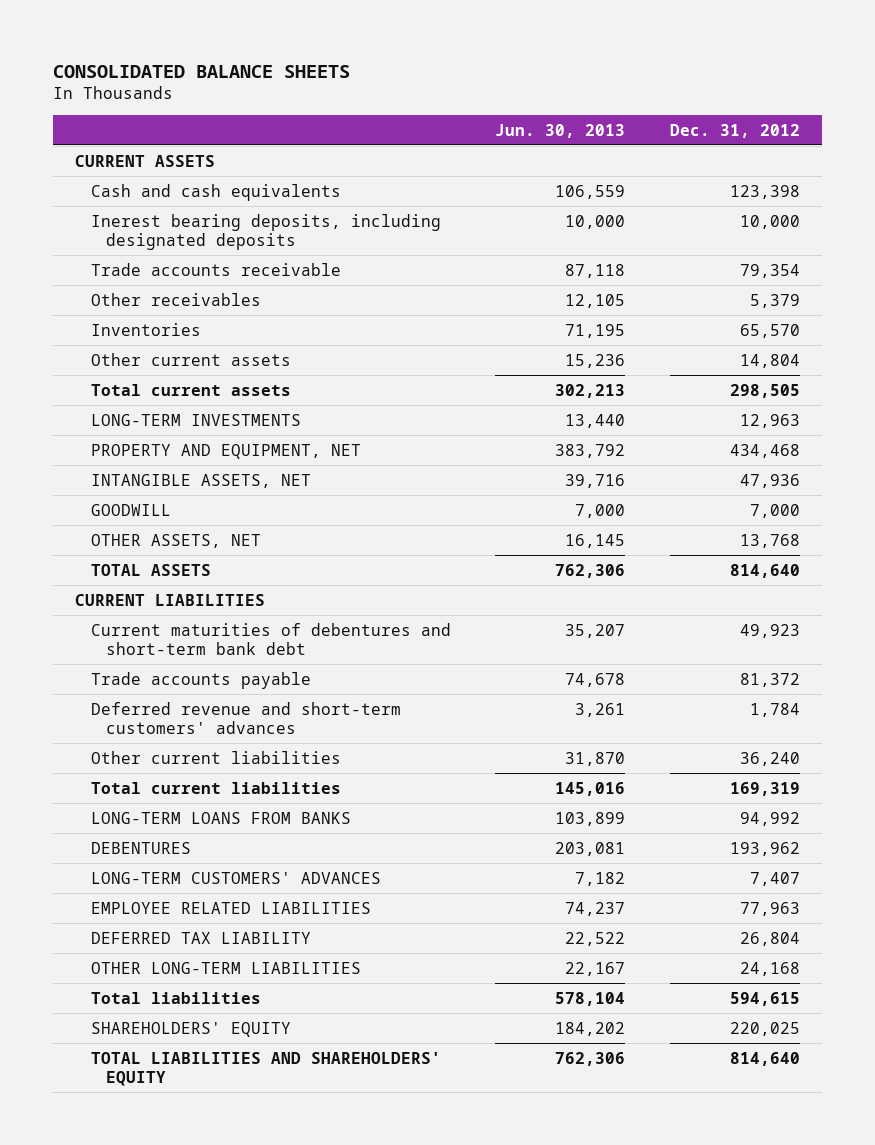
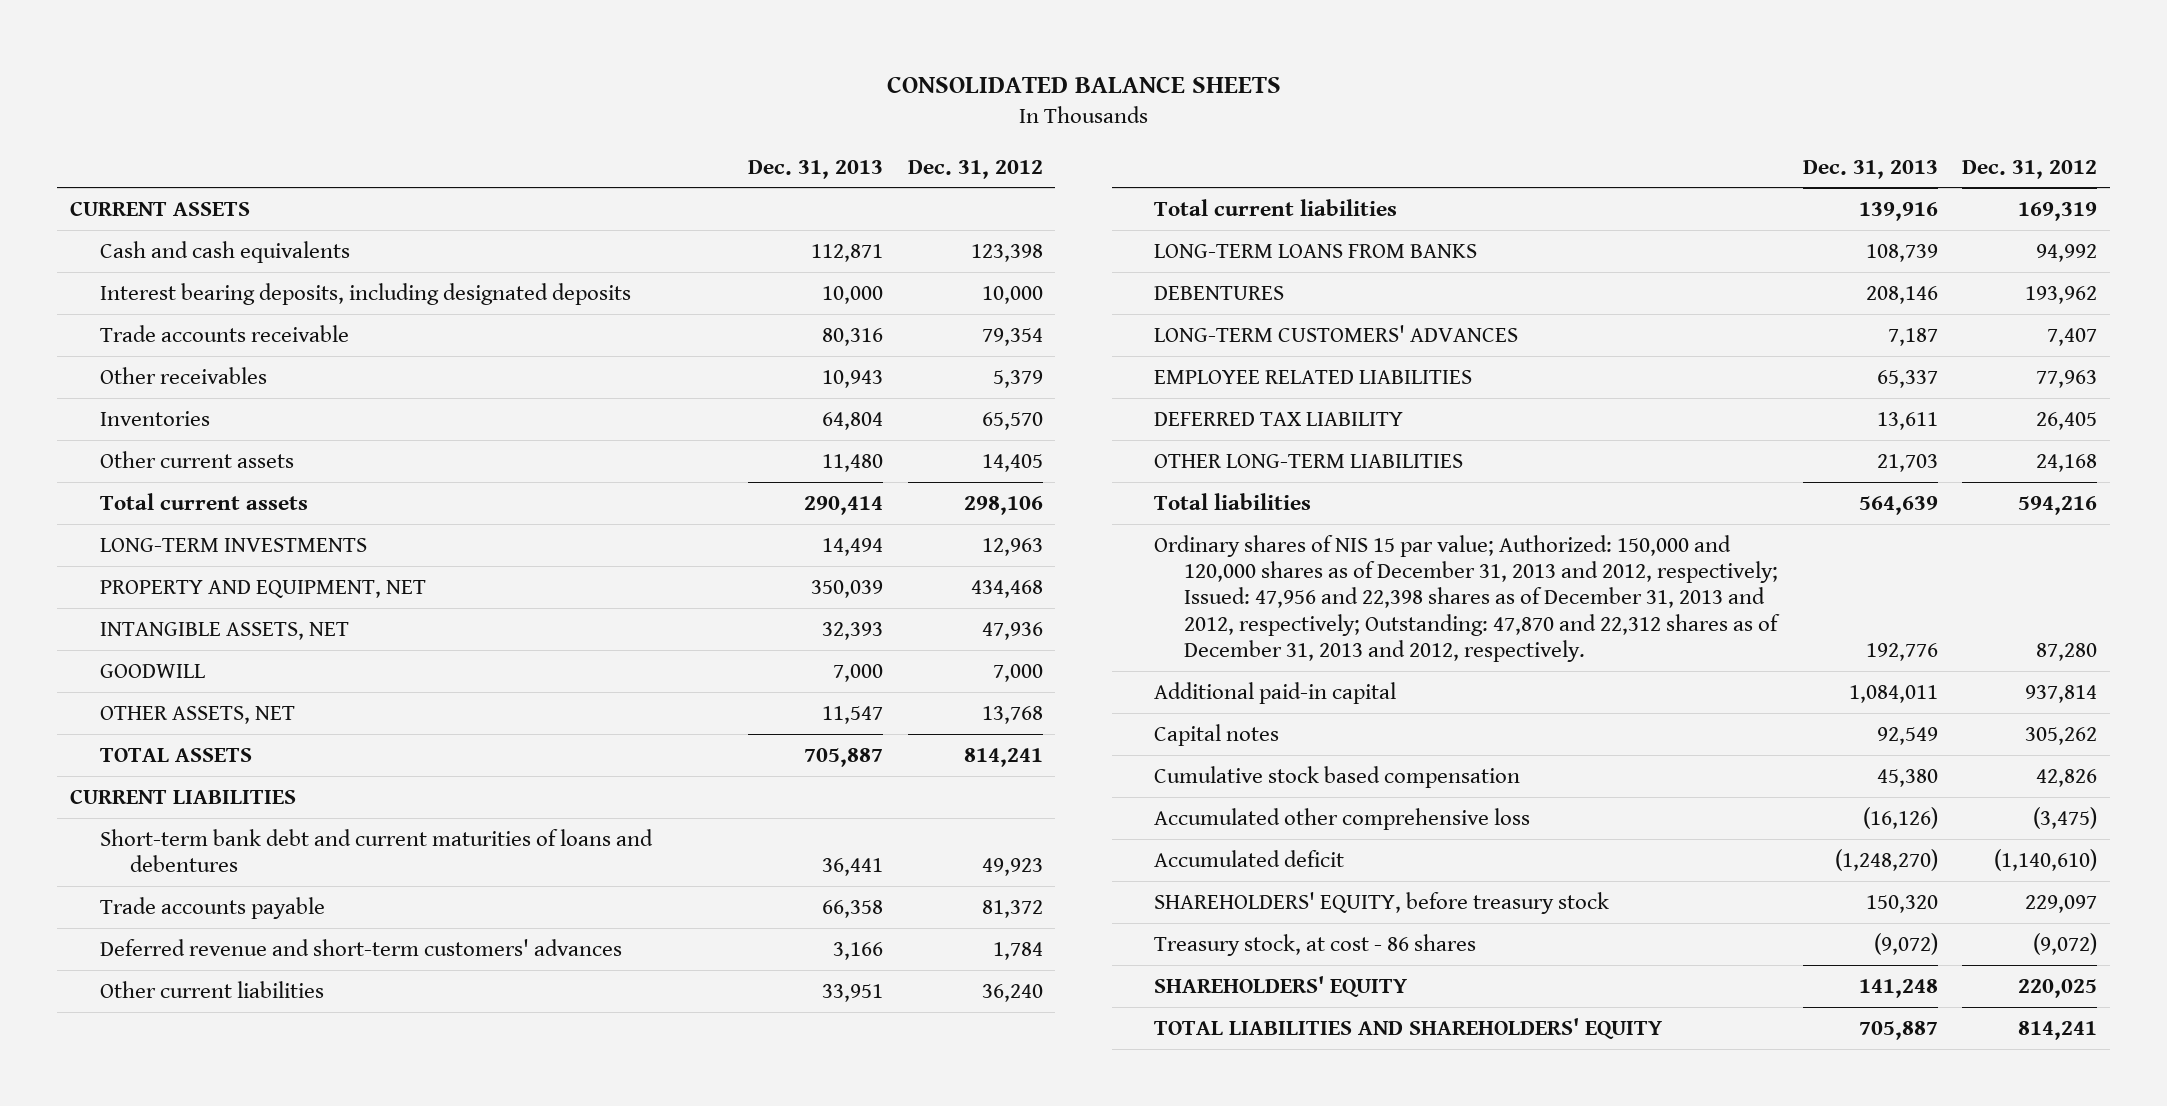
[495,123,626,138] Jun. 30, 2013 -> none
none -> [748,159,884,179] Dec. 31, 2013
[90,213,441,250] Inerest bearing deposits, including designated deposits -> [99,282,631,305] Interest bearing deposits, including designated deposits
[739,353,800,368] 14,804 -> [981,453,1043,472] 14,405
[729,383,800,398] 298,505 -> [963,495,1043,515] 298,106
[729,563,800,578] 814,640 -> [963,747,1043,767] 814,241
[90,622,451,655] Current maturities of debentures and short-term bank debt -> [99,828,653,873] Short-term bank debt and current maturities of loans and debentures
[739,931,800,946] 26,804 -> [2036,411,2098,430] 26,405
[729,991,800,1006] 594,615 -> [2018,495,2098,515] 594,216
none -> [1154,534,1781,663] Ordinary shares of NIS 15 par value; Authorized: 150,000 and 120,000 shares as of December 31, 2013 and 2012, respectively; Issued: 47,956 and 22,398 shares as of December 31, 2013 and 2012, respectively; Outstanding: 47,870 and 22,312 shares as of December 31, 2013 and 2012, respectively.
none -> [1154,681,1397,704] Additional paid-in capital
none -> [1154,723,1280,746] Capital notes
none -> [1154,765,1521,788] Cumulative stock based compensation
none -> [1154,807,1531,830] Accumulated other comprehensive loss
none -> [1154,849,1345,867] Accumulated deficit
none -> [1154,891,1610,914] SHAREHOLDERS' EQUITY, before treasury stock
none -> [1154,933,1477,956] Treasury stock, at cost - 86 shares
[729,1051,800,1066] 814,640 -> [2018,1020,2098,1040] 814,241

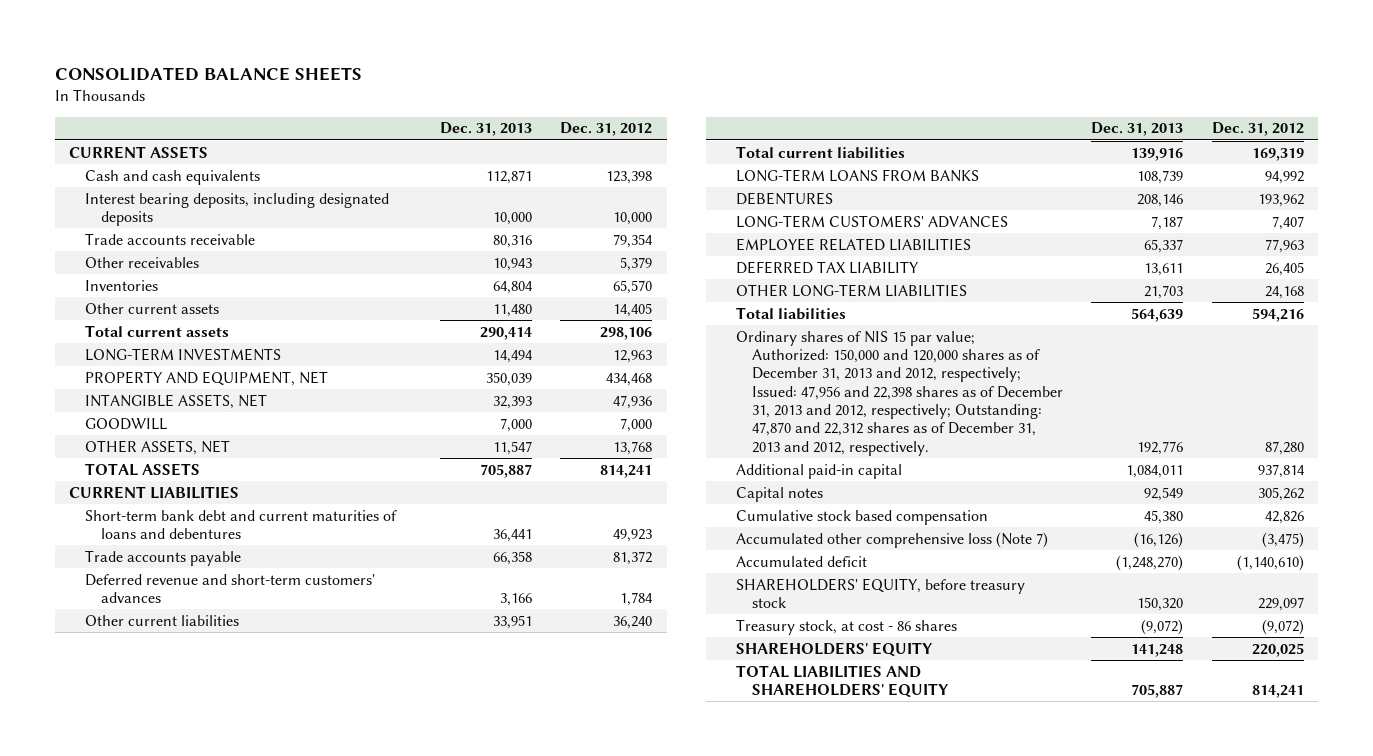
[1154,807,1531,830] Accumulated other comprehensive loss -> [736,531,1049,548] Accumulated other comprehensive loss (Note 7)

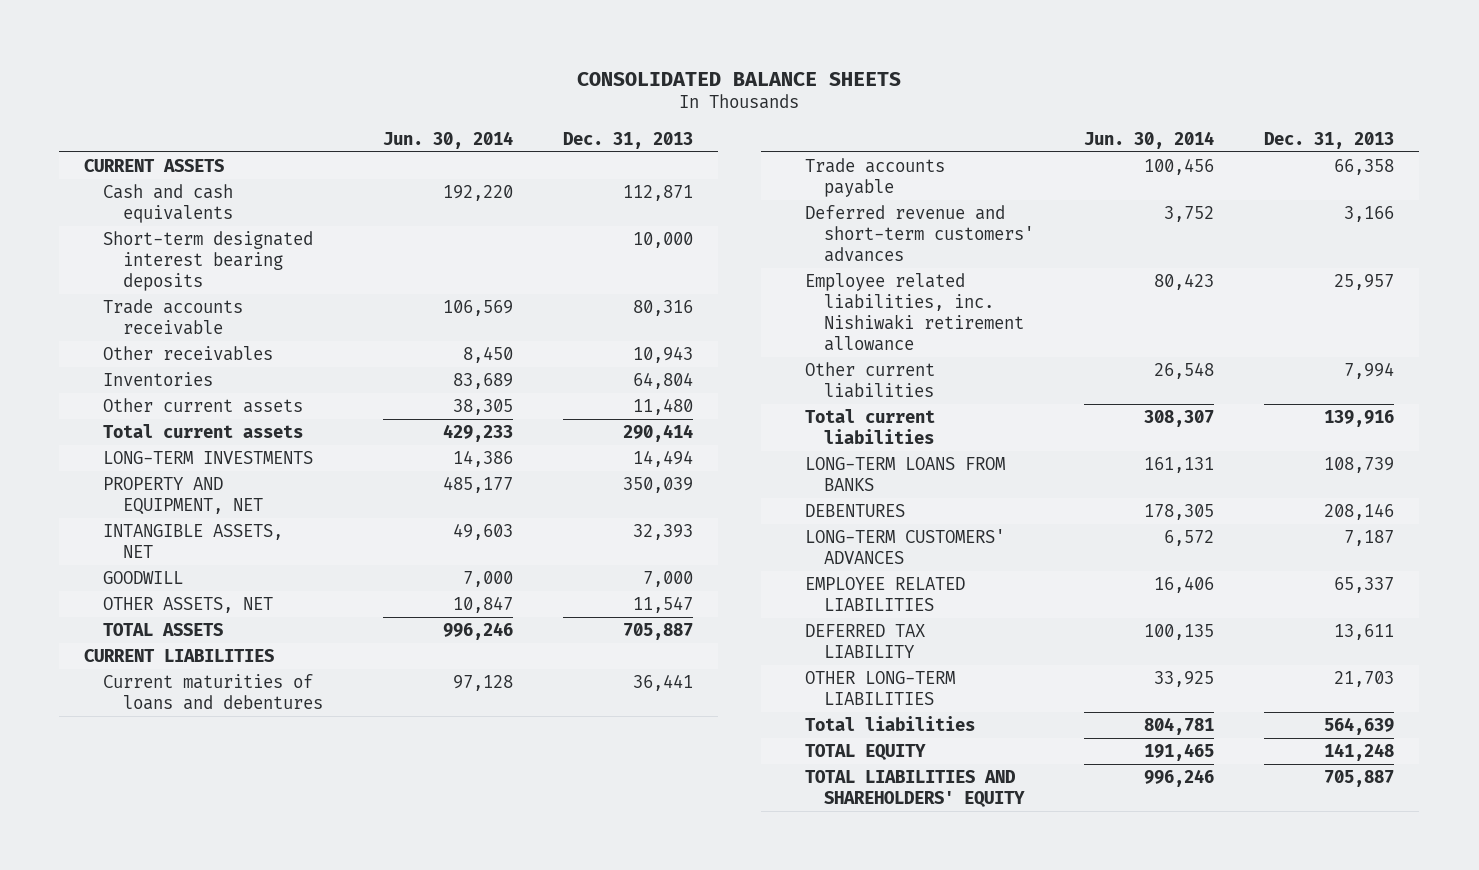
[560,122,653,137] Dec. 31, 2012 -> none
none -> [382,130,513,149] Jun. 30, 2014
[84,192,389,226] Interest bearing deposits, including designated deposits -> [103,231,314,291] Short-term designated interest bearing deposits
[84,509,397,539] Short-term bank debt and current maturities of loans and debentures -> [103,674,323,710] Current maturities of loans and debentures
none -> [804,273,1024,351] Employee related liabilities, inc. Nishiwaki retirement allowance
[493,614,533,629] 33,951 -> [1344,362,1395,380] 7,994
[736,330,1063,456] Ordinary shares of NIS 15 par value; Authorized: 150,000 and 120,000 shares as of December 31, 2013 and 2012, respectively; Issued: 47,956 and 22,398 shares as of December 31, 2013 and 2012, respectively; Outstanding: 47,870 and 22,312 shares as of December 31, 2013 and 2012, respectively. -> none
[736,463,903,479] Additional paid-in capital -> none
[736,486,824,502] Capital notes -> none
[736,509,989,525] Cumulative stock based compensation -> none
[736,531,1049,548] Accumulated other comprehensive loss (Note 7) -> none
[736,555,868,567] Accumulated deficit -> none
[736,577,1026,608] SHAREHOLDERS' EQUITY, before treasury stock -> none
[736,618,958,635] Treasury stock, at cost - 86 shares -> none
[736,641,934,657] SHAREHOLDERS' EQUITY -> [804,744,926,761] TOTAL EQUITY

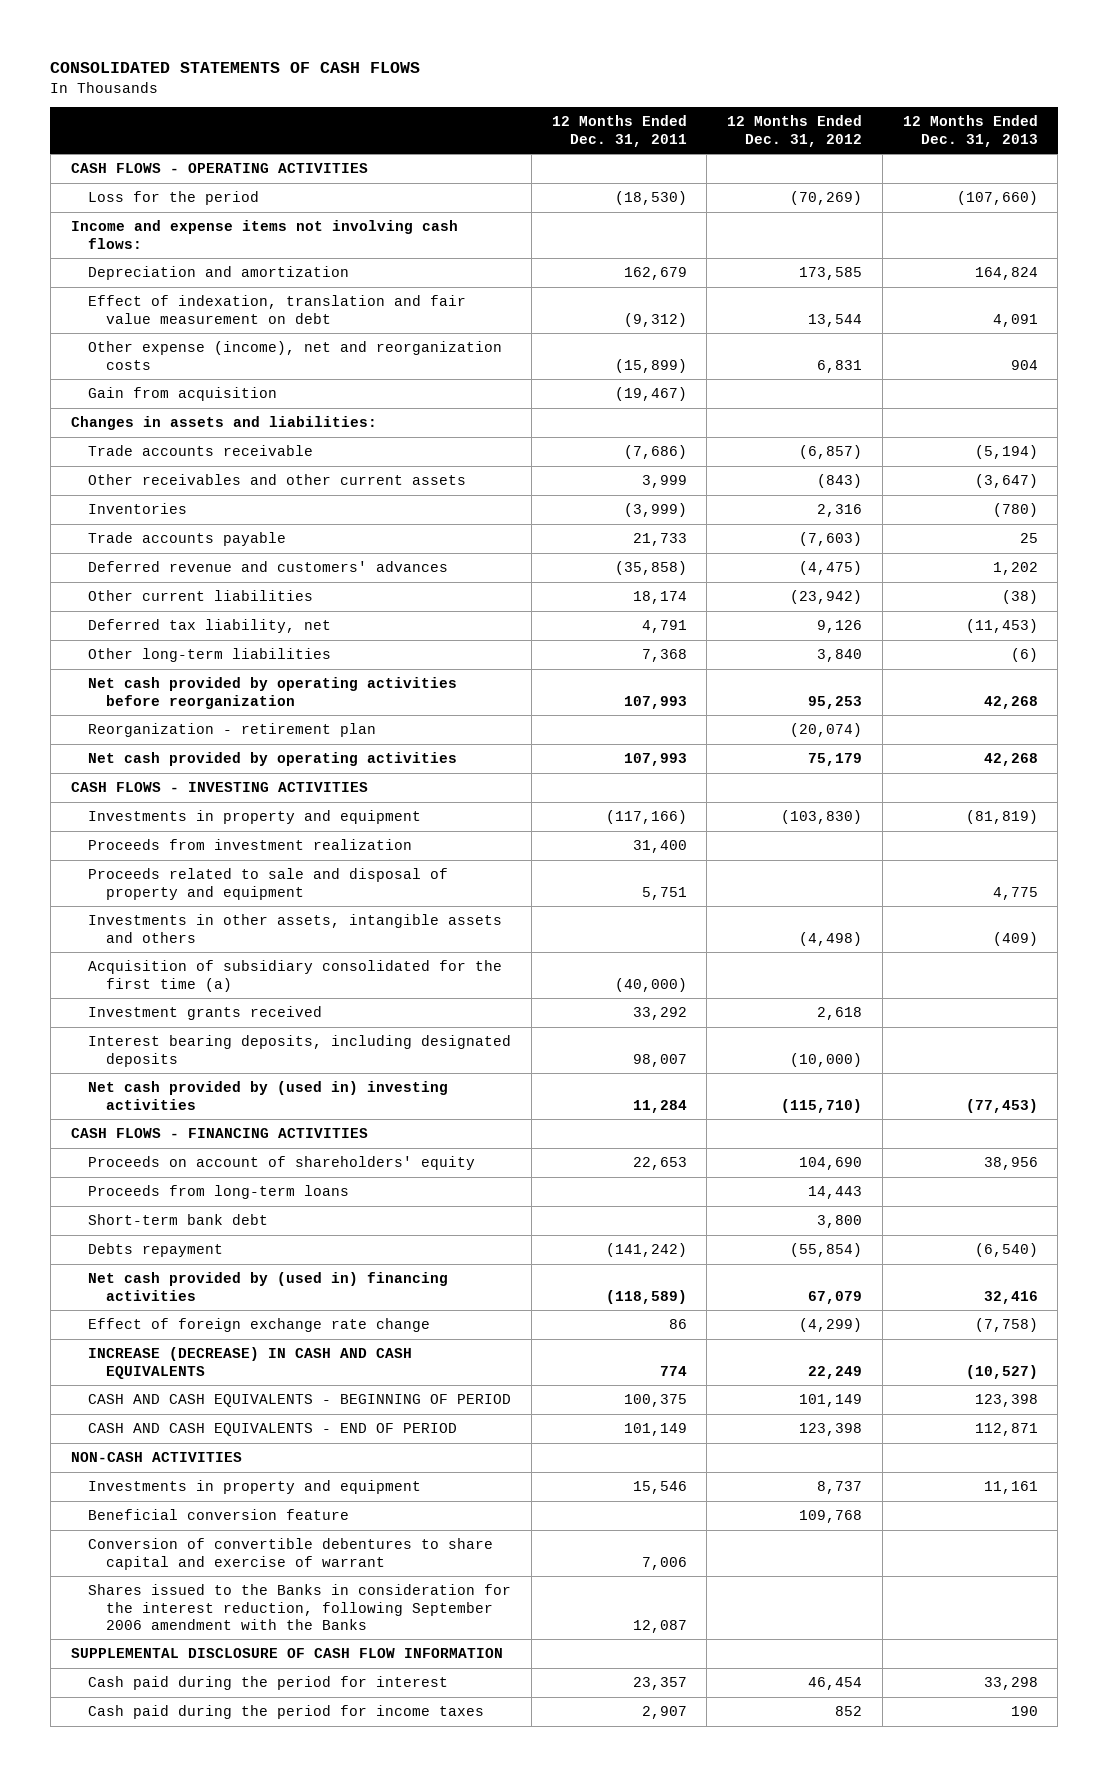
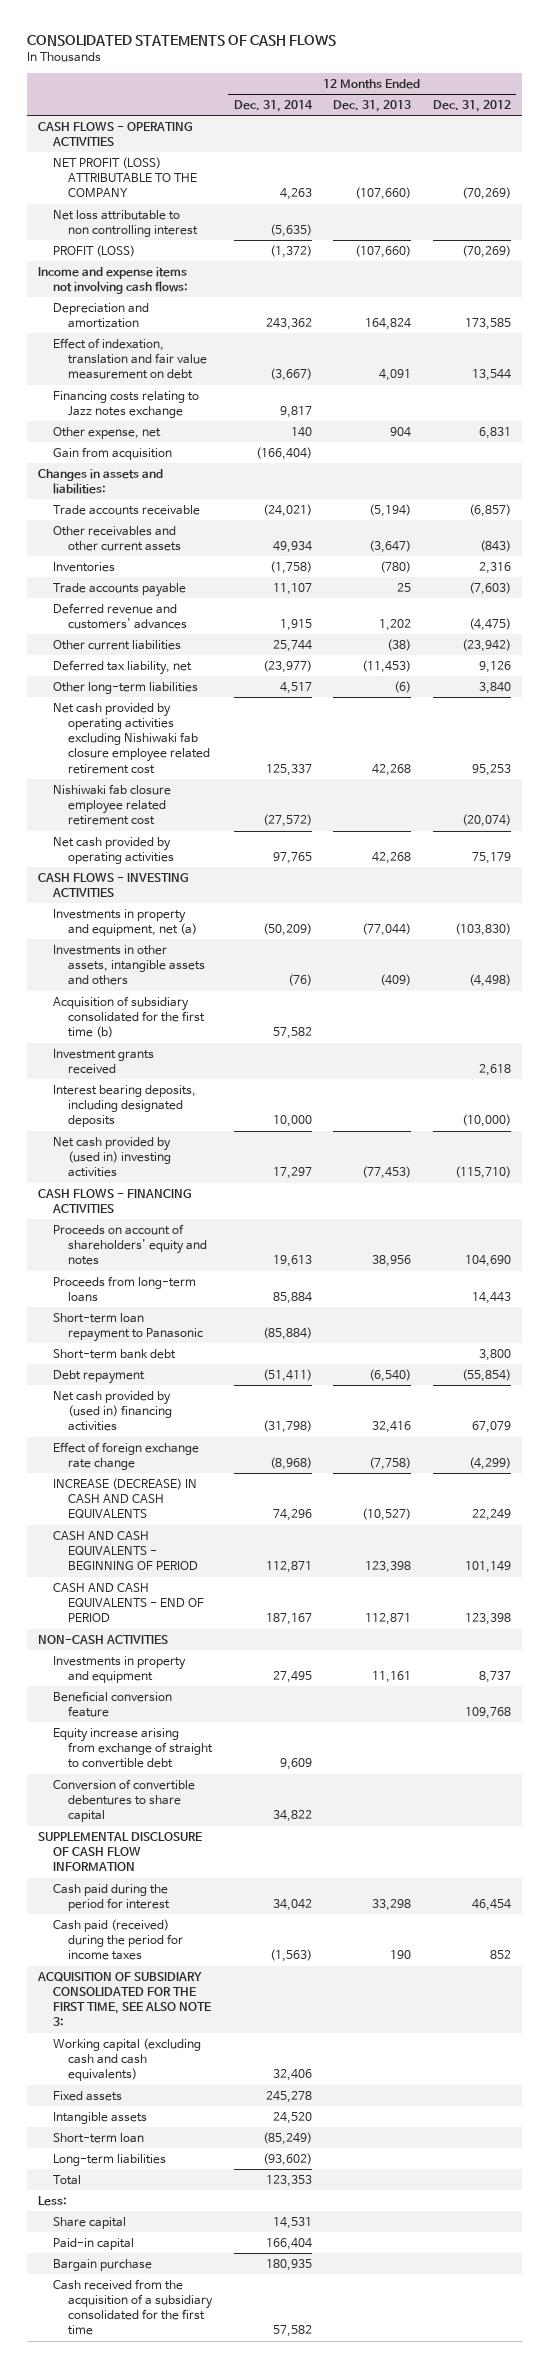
[551,115,687,147] 12 Months Ended Dec. 31, 2011 -> none
none -> [233,100,313,113] Dec. 31, 2014
[88,191,260,206] Loss for the period -> [52,156,198,198] NET PROFIT (LOSS) ATTRIBUTABLE TO THE COMPANY
none -> [52,209,199,238] Net loss attributable to non controlling interest
none -> [52,244,135,257] PROFIT (LOSS)
none -> [52,390,199,419] Financing costs relating to Jazz notes exchange
[88,341,503,370] Other expense (income), net and reorganization costs -> [52,426,161,439] Other expense, net
[88,677,458,709] Net cash provided by operating activities before reorganization -> [52,702,211,774] Net cash provided by operating activities excluding Nishiwaki fab closure employee related retirement cost
[88,723,377,738] Reorganization - retirement plan -> [52,783,171,826] Nishiwaki fab closure employee related retirement cost
[88,839,413,851] Proceeds from investment realization -> none
[88,868,449,900] Proceeds related to sale and disposal of property and equipment -> none
[88,810,422,825] Investments in property and equipment -> [52,908,198,937] Investments in property and equipment, net (a)
[965,810,1038,825] (81,819) -> [362,923,412,937] (77,044)
[88,960,503,992] Acquisition of subsidiary consolidated for the first time (a) -> [52,995,206,1039] Acquisition of subsidiary consolidated for the first time (b)
[88,1156,476,1171] Proceeds on account of shareholders' equity -> [52,1223,208,1266] Proceeds on account of shareholders' equity and notes
none -> [52,1312,204,1343] Short-term loan repayment to Panasonic
[88,1243,224,1258] Debts repayment -> [52,1369,145,1384] Debt repayment
[88,1584,512,1630] Shares issued to the Banks in consideration for the interest reduction, following September 2006 amendment with the Banks -> none
none -> [52,1727,214,1769] Equity increase arising from exchange of straight to convertible debt
[88,1538,494,1570] Conversion of convertible debentures to share capital and exercise of warrant -> [52,1778,195,1823] Conversion of convertible debentures to share capital
[88,1705,485,1720] Cash paid during the period for income taxes -> [52,1918,184,1961] Cash paid (received) during the period for income taxes
none -> [36,1971,211,2027] ACQUISITION OF SUBSIDIARY CONSOLIDATED FOR THE FIRST TIME, SEE ALSO NOTE 3:
none -> [52,2037,201,2082] Working capital (excluding cash and cash equivalents)
none -> [52,2090,122,2101] Fixed assets
none -> [52,2111,147,2124] Intangible assets
none -> [52,2132,144,2143] Short-term loan
none -> [52,2153,166,2166] Long-term liabilities
none -> [52,2174,81,2185] Total
none -> [37,2195,67,2206] Less:
none -> [52,2216,126,2229] Share capital
none -> [52,2237,134,2250] Paid-in capital
none -> [52,2258,152,2271] Bargain purchase
none -> [52,2278,214,2336] Cash received from the acquisition of a subsidiary consolidated for the first time

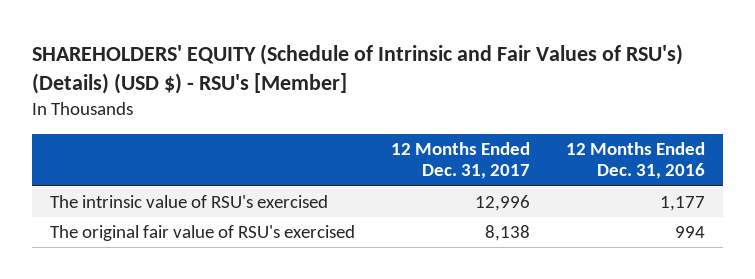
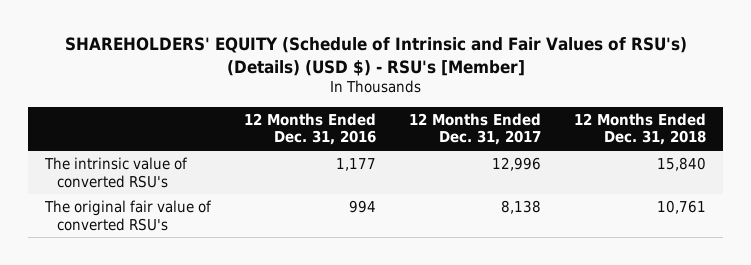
none -> [574,113,707,146] 12 Months Ended Dec. 31, 2018
[50,195,329,209] The intrinsic value of RSU's exercised -> [43,157,188,188] The intrinsic value of converted RSU's
[50,225,356,242] The original fair value of RSU's exercised -> [43,200,212,231] The original fair value of converted RSU's

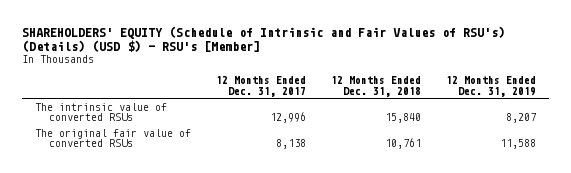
[243,113,376,146] 12 Months Ended Dec. 31, 2016 -> none
none -> [446,76,537,98] 12 Months Ended Dec. 31, 2019
[43,157,188,188] The intrinsic value of converted RSU's -> [34,102,167,122] The intrinsic value of converted RSUs
[43,200,212,231] The original fair value of converted RSU's -> [34,128,191,148] The original fair value of converted RSUs

